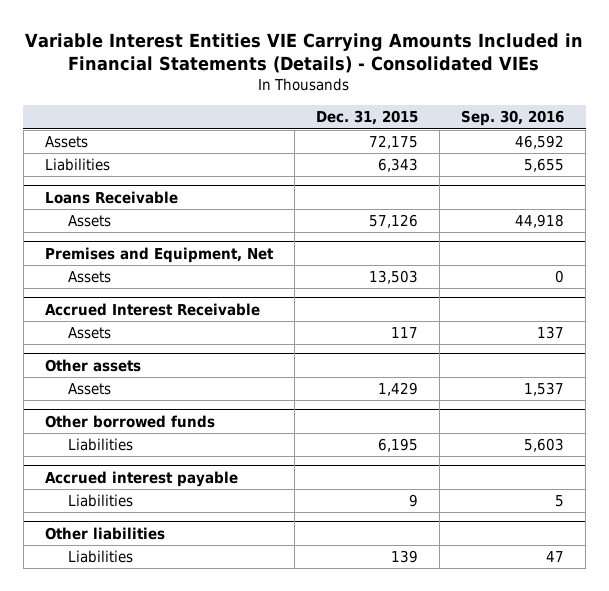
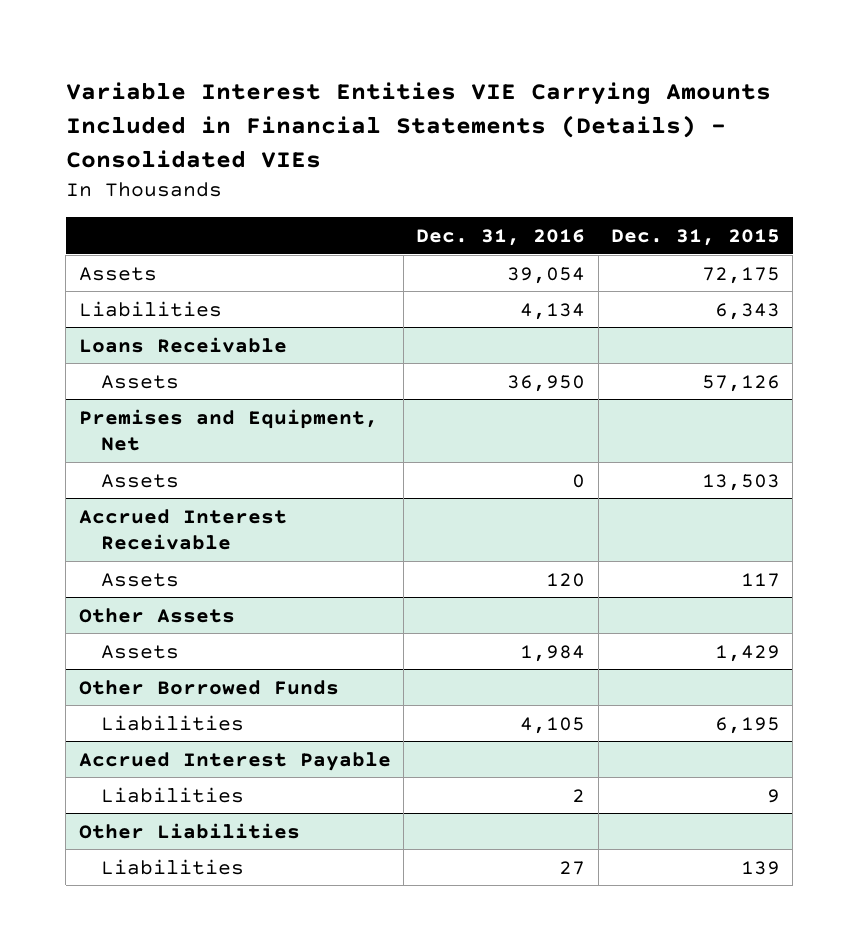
[461,110,565,127] Sep. 30, 2016 -> none
none -> [416,228,586,246] Dec. 31, 2016
[44,358,141,372] Other assets -> [78,607,235,623] Other Assets
[44,414,215,428] Other borrowed funds -> [78,679,339,695] Other Borrowed Funds
[44,470,238,487] Accrued interest payable -> [78,751,391,771] Accrued Interest Payable
[44,526,165,540] Other liabilities -> [78,822,300,839] Other Liabilities

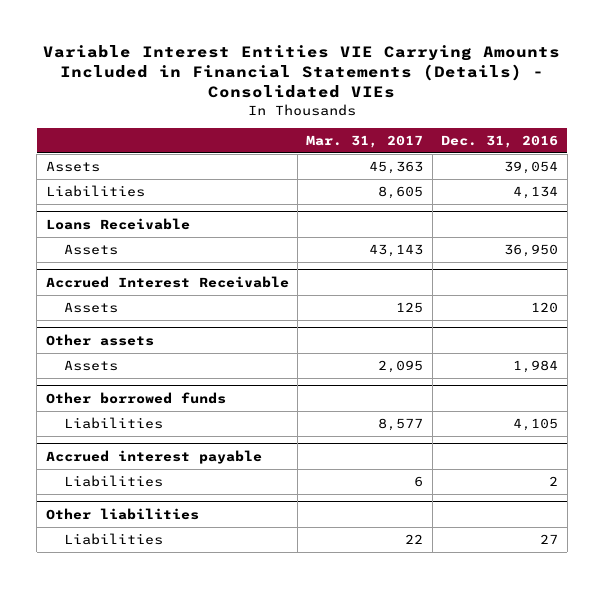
[610,228,780,246] Dec. 31, 2015 -> none
none -> [306,134,424,148] Mar. 31, 2017
[78,408,378,452] Premises and Equipment, Net -> none
[101,473,180,488] Assets -> none
[78,607,235,623] Other Assets -> [45,333,154,346] Other assets
[78,679,339,695] Other Borrowed Funds -> [45,391,226,404] Other borrowed funds
[78,751,391,771] Accrued Interest Payable -> [45,449,262,464] Accrued interest payable
[78,822,300,839] Other Liabilities -> [45,507,199,520] Other liabilities

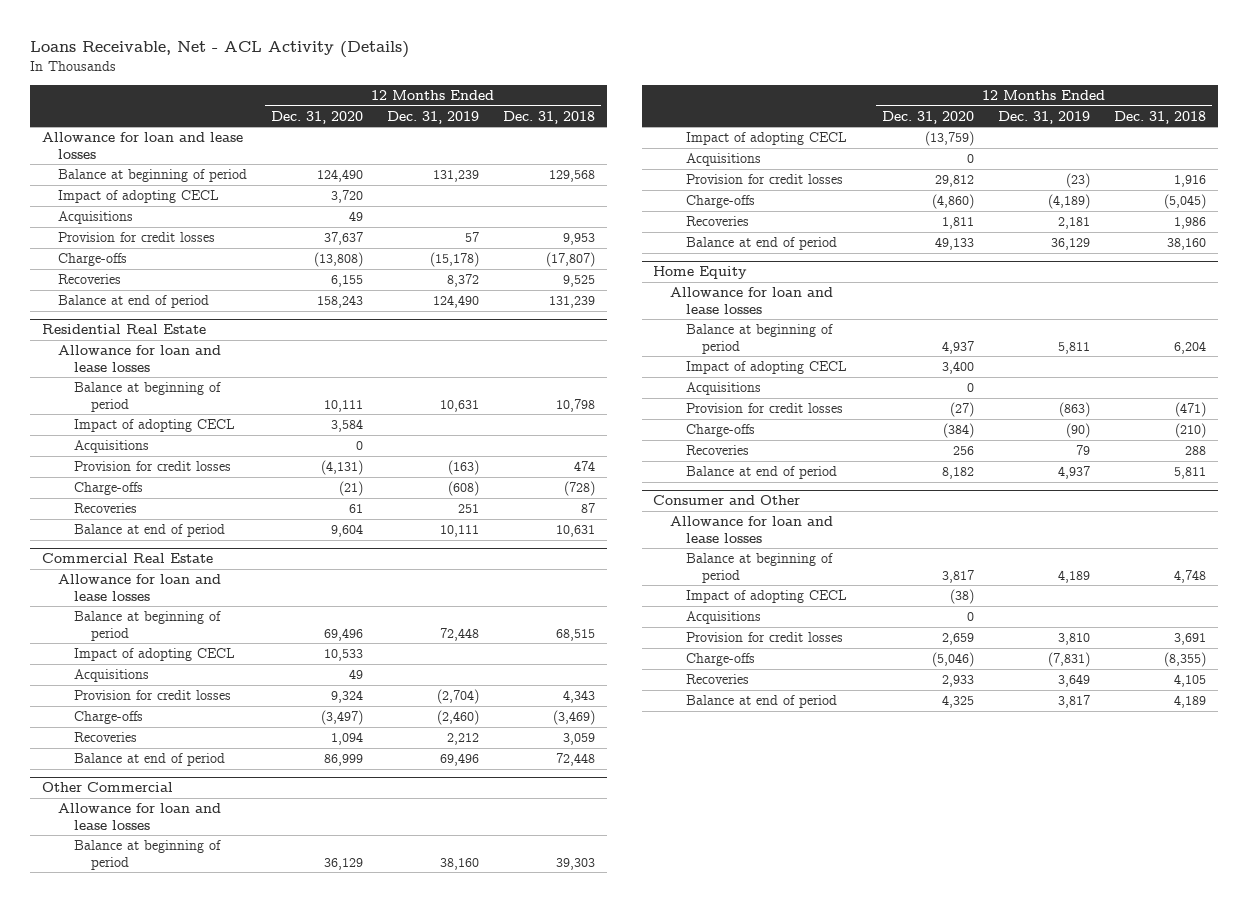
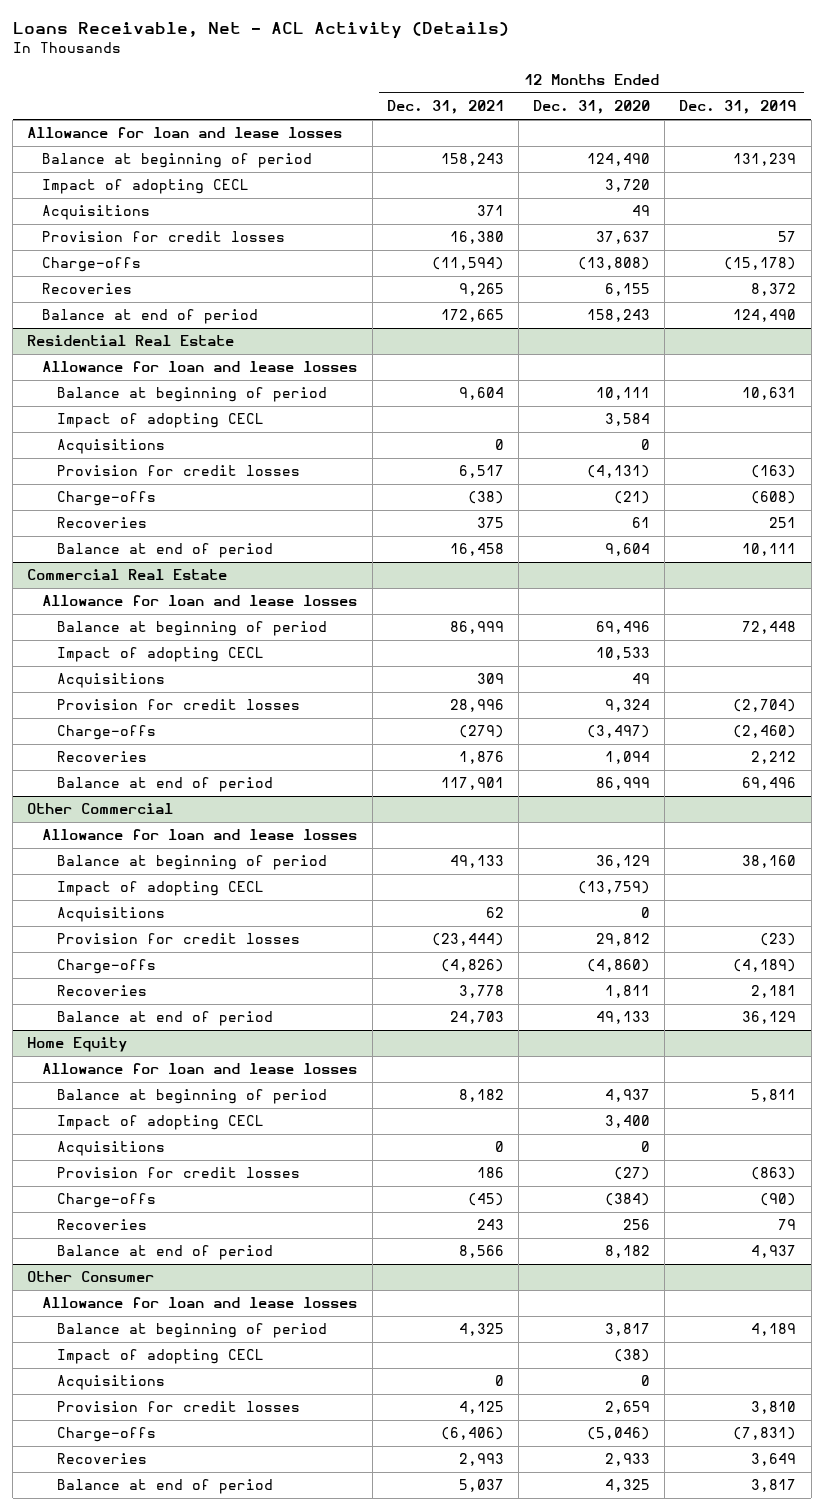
[502,110,595,124] Dec. 31, 2018 -> none
none -> [386,100,504,115] Dec. 31, 2021
[653,495,801,506] Consumer and Other -> [27,1271,155,1283] Other Consumer

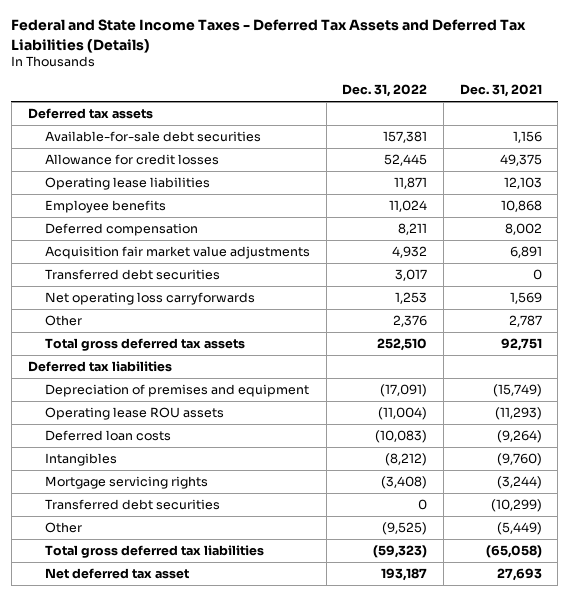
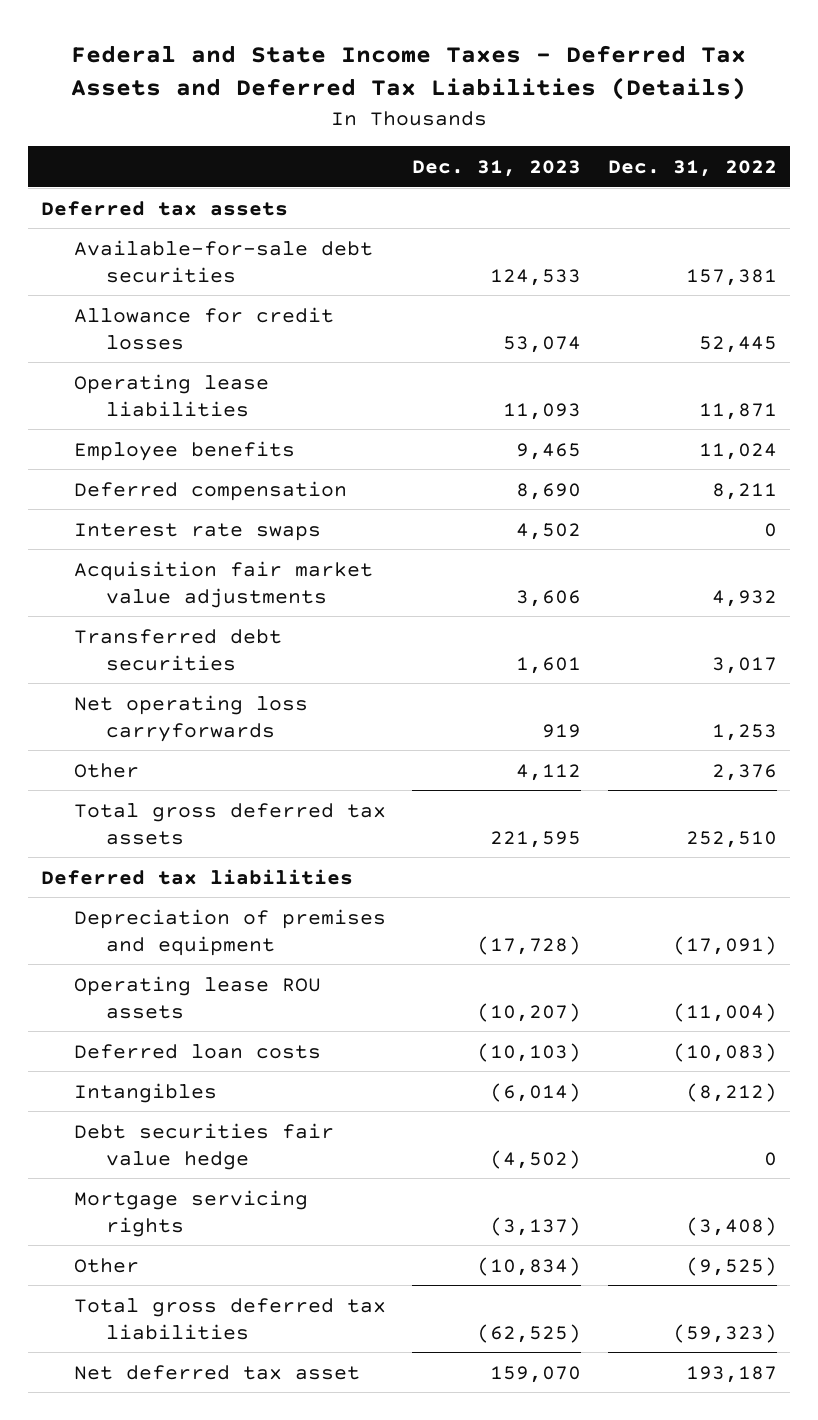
[459,84,542,98] Dec. 31, 2021 -> none
none -> [412,159,582,177] Dec. 31, 2023
none -> [73,522,321,541] Interest rate swaps
none -> [73,1122,334,1170] Debt securities fair value hedge
[45,498,221,510] Transferred debt securities -> none

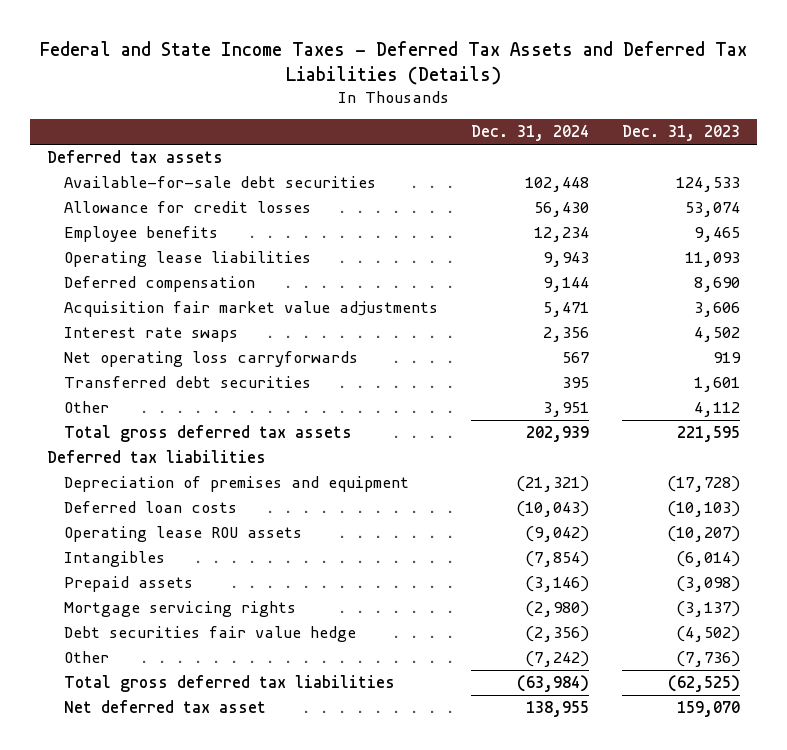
[607,159,777,177] Dec. 31, 2022 -> none
none -> [471,125,590,142] Dec. 31, 2024
[73,373,269,417] Operating lease liabilities -> [63,251,311,268] Operating lease liabilities
[73,522,321,541] Interest rate swaps -> [63,327,238,343] Interest rate swaps
[73,628,282,671] Transferred debt securities -> [63,376,311,389] Transferred debt securities
[73,975,321,1019] Operating lease ROU assets -> [63,526,302,543] Operating lease ROU assets
none -> [63,576,193,593] Prepaid assets
[73,1122,334,1170] Debt securities fair value hedge -> [63,626,356,643] Debt securities fair value hedge
[477,1256,582,1276] (10,834) -> [676,651,741,668] (7,736)

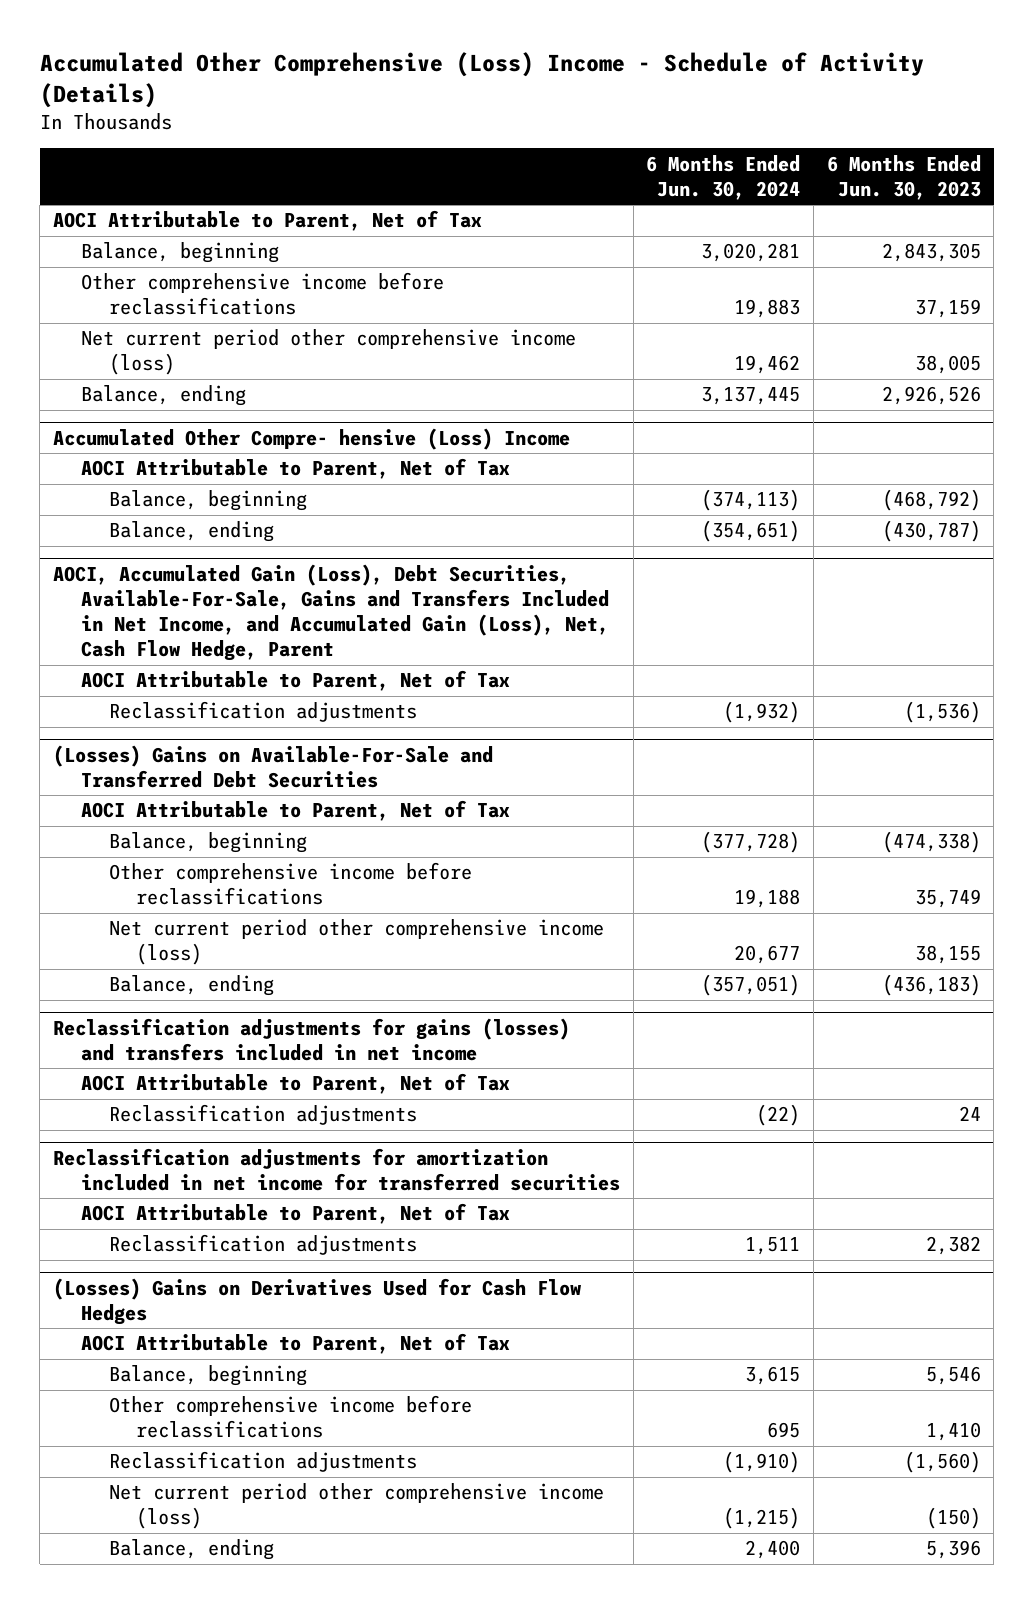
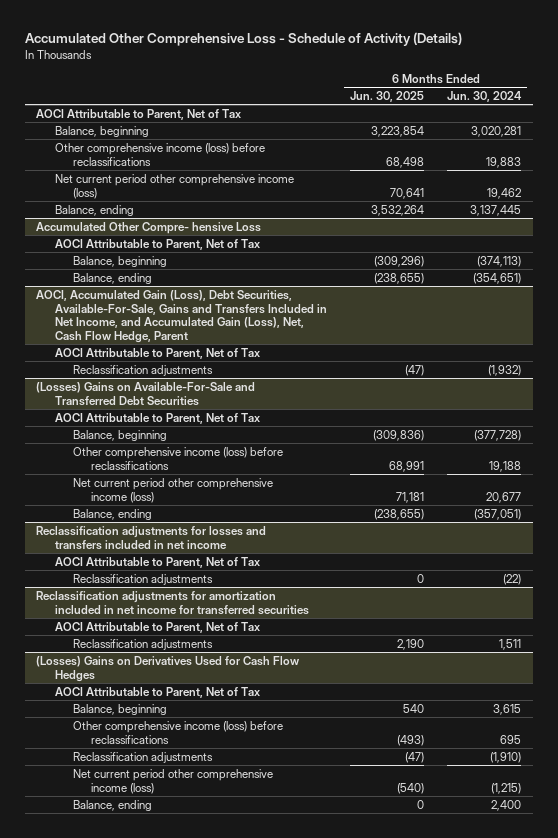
[39,51,924,108] Accumulated Other Comprehensive (Loss) Income - Schedule of Activity (Details) -> [24,31,462,46] Accumulated Other Comprehensive Loss - Schedule of Activity (Details)
[826,154,981,200] 6 Months Ended Jun. 30, 2023 -> none
none -> [349,91,424,103] Jun. 30, 2025
[80,272,444,316] Other comprehensive income before reclassifications -> [54,142,265,166] Other comprehensive income (loss) before reclassifications
[53,427,571,450] Accumulated Other Compre- hensive (Loss) Income -> [36,221,262,234] Accumulated Other Compre- hensive Loss
[108,862,472,906] Other comprehensive income before reclassifications -> [72,446,283,470] Other comprehensive income (loss) before reclassifications
[53,1017,571,1062] Reclassification adjustments for gains (losses) and transfers included in net income -> [36,525,267,550] Reclassification adjustments for losses and transfers included in net income
[108,1395,472,1439] Other comprehensive income before reclassifications -> [72,720,283,744] Other comprehensive income (loss) before reclassifications

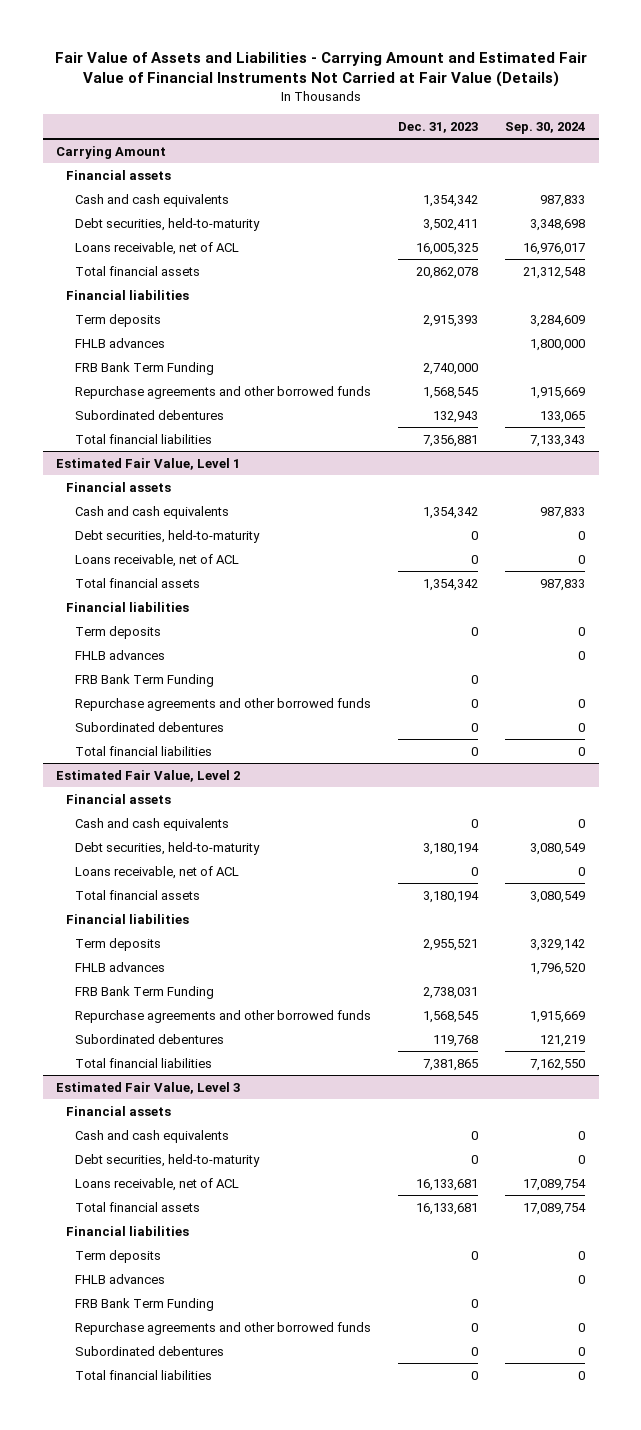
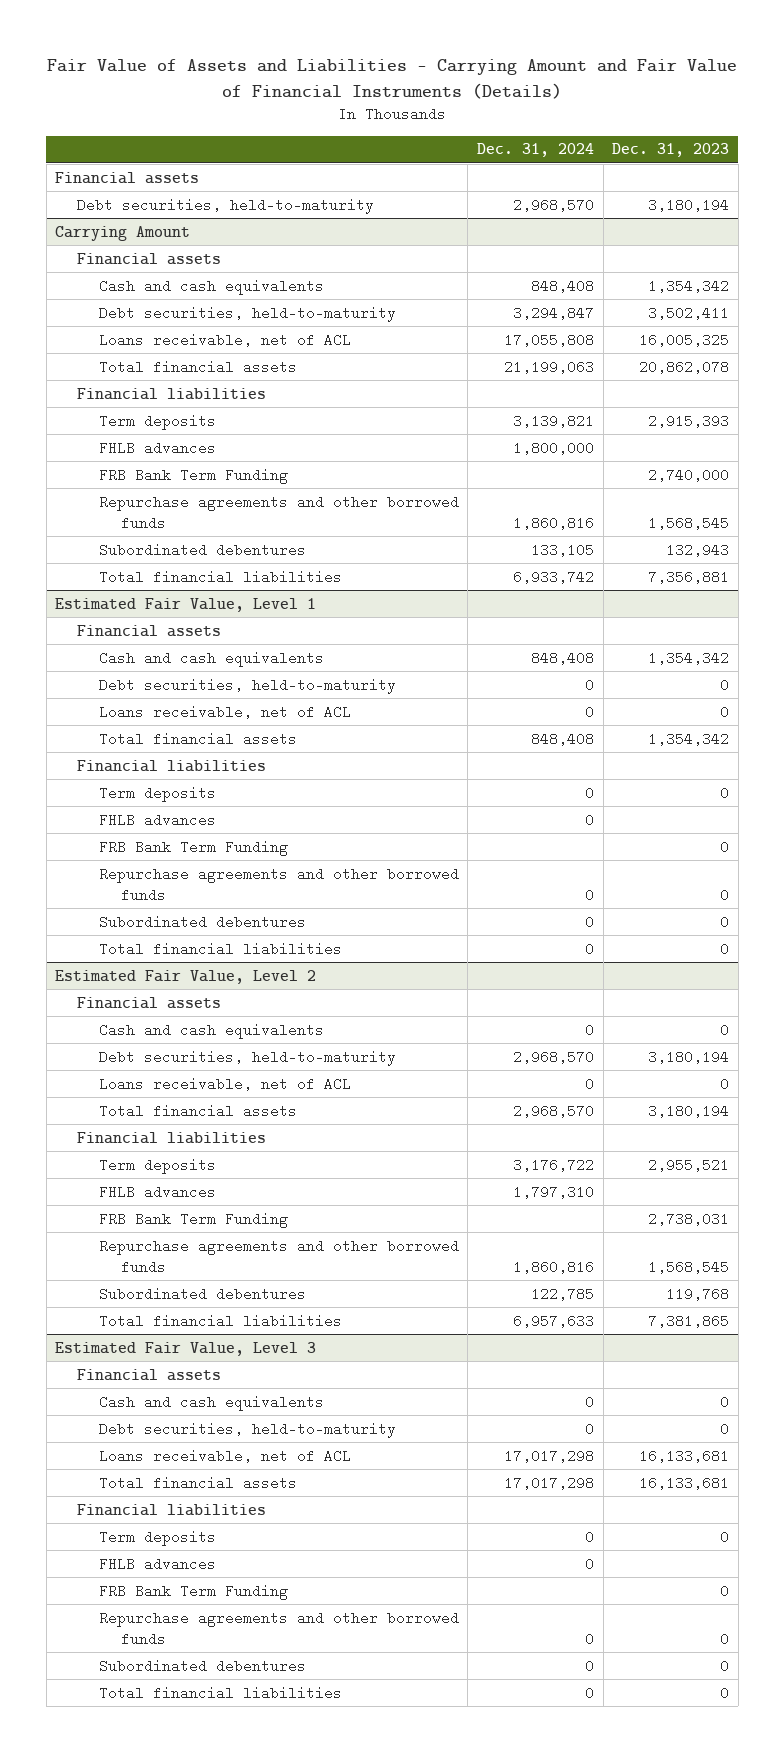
[54,51,587,88] Fair Value of Assets and Liabilities - Carrying Amount and Estimated Fair Value of Financial Instruments Not Carried at Fair Value (Details) -> [47,59,738,99] Fair Value of Assets and Liabilities - Carrying Amount and Fair Value of Financial Instruments (Details)
[505,122,586,135] Sep. 30, 2024 -> none
none -> [476,143,594,158] Dec. 31, 2024
none -> [55,171,200,184] Financial assets
none -> [76,197,374,214] Debt securities, held-to-maturity

